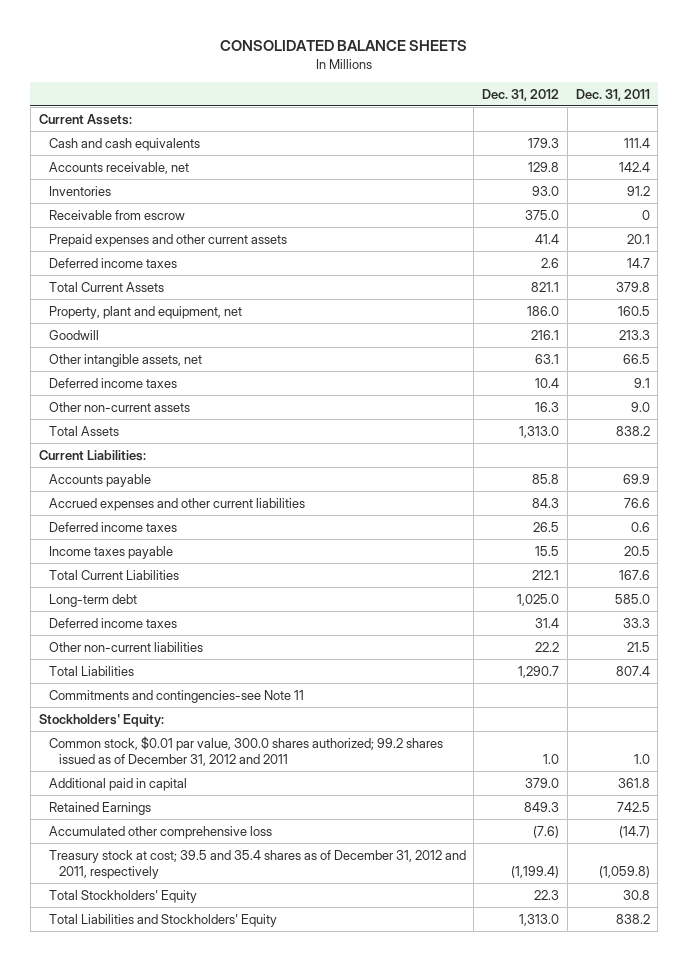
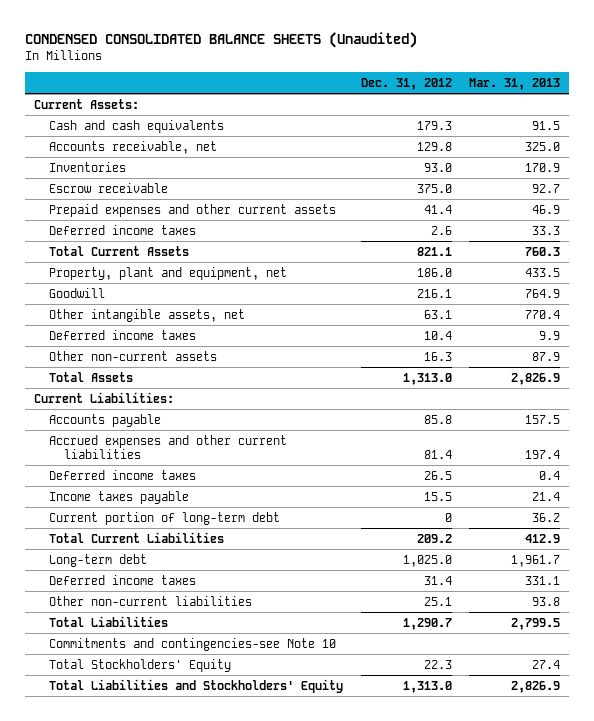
[220,39,468,51] CONSOLIDATED BALANCE SHEETS -> [25,32,418,49] CONDENSED CONSOLIDATED BALANCE SHEETS (Unaudited)
[575,88,650,101] Dec. 31, 2011 -> none
none -> [469,77,561,90] Mar. 31, 2013
[48,209,185,220] Receivable from escrow -> [48,182,168,193] Escrow receivable
[532,497,560,508] 84.3 -> [423,449,452,459] 81.4
none -> [48,511,280,525] Current portion of long-term debt
[532,569,560,580] 212.1 -> [416,533,452,543] 209.2
[535,641,560,652] 22.2 -> [423,596,452,606] 25.1
[38,713,164,727] Stockholders' Equity: -> none
[48,735,443,767] Common stock, $0.01 par value, 300.0 shares authorized; 99.2 shares issued as of December 31, 2012 and 2011 -> none
[48,777,187,791] Additional paid in capital -> none
[48,801,151,815] Retained Earnings -> none
[48,825,272,839] Accumulated other comprehensive loss -> none
[48,849,466,880] Treasury stock at cost; 39.5 and 35.4 shares as of December 31, 2012 and 2011, respectively -> none
[48,689,304,703] Commitments and contingencies-see Note 11 -> [48,637,336,651] Commitments and contingencies-see Note 10

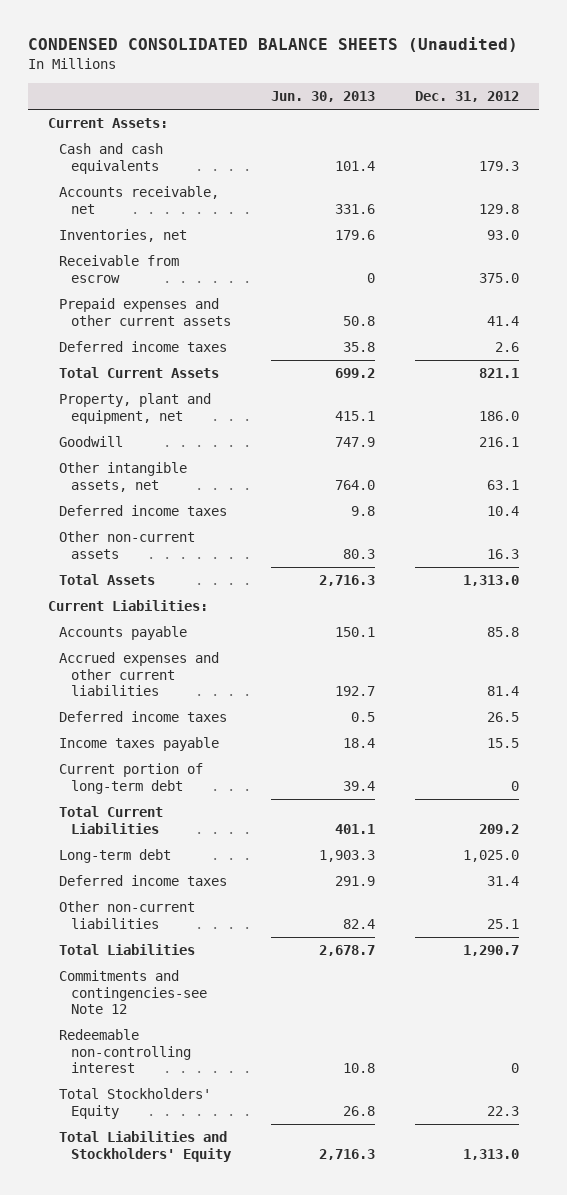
[469,77,561,90] Mar. 31, 2013 -> none
none -> [270,91,375,103] Jun. 30, 2013
[48,161,126,172] Inventories -> [59,229,188,243] Inventories, net
[48,182,168,193] Escrow receivable -> [59,255,180,283] Receivable from escrow
[48,637,336,651] Commitments and contingencies-see Note 10 -> [59,970,207,1014] Commitments and contingencies-see Note 12
none -> [59,1029,191,1073] Redeemable non-controlling interest

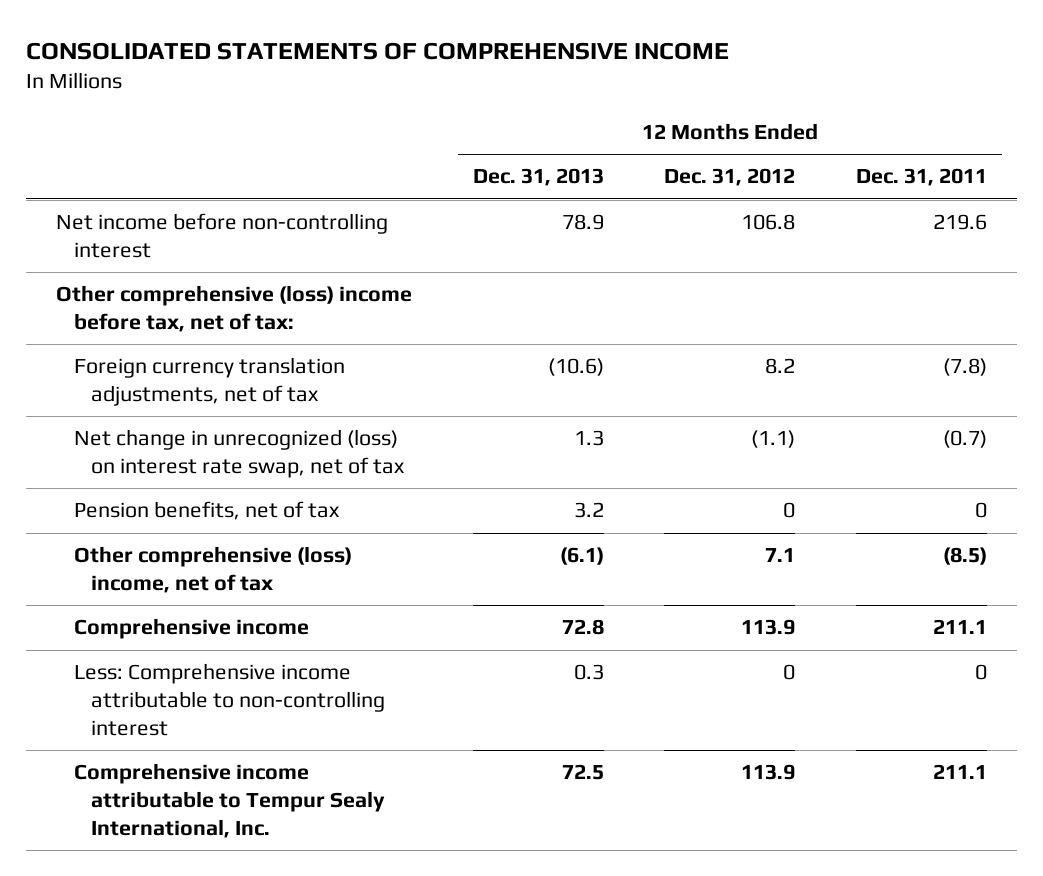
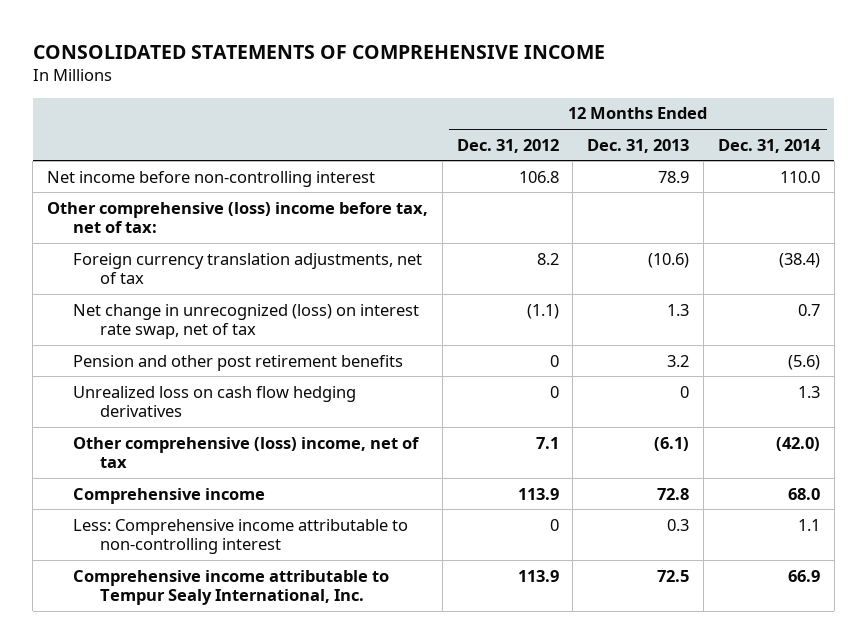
[855,168,987,187] Dec. 31, 2011 -> none
none -> [717,138,821,153] Dec. 31, 2014
[73,501,340,521] Pension benefits, net of tax -> [73,354,404,371] Pension and other post retirement benefits
none -> [73,385,357,418] Unrealized loss on cash flow hedging derivatives

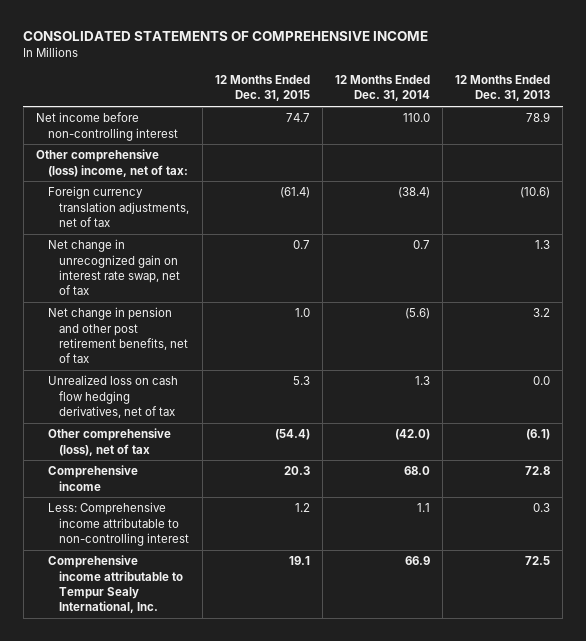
[456,138,559,153] Dec. 31, 2012 -> none
none -> [214,75,310,102] 12 Months Ended Dec. 31, 2015
[46,201,428,234] Other comprehensive (loss) income before tax, net of tax: -> [35,149,188,177] Other comprehensive (loss) income, net of tax:
[73,303,420,340] Net change in unrecognized (loss) on interest rate swap, net of tax -> [47,239,181,295] Net change in unrecognized gain on interest rate swap, net of tax
[73,354,404,371] Pension and other post retirement benefits -> [47,307,189,363] Net change in pension and other post retirement benefits, net of tax
[73,385,357,418] Unrealized loss on cash flow hedging derivatives -> [47,375,178,418] Unrealized loss on cash flow hedging derivatives, net of tax
[680,385,690,398] 0 -> [533,376,551,386] 0.0
[73,436,421,469] Other comprehensive (loss) income, net of tax -> [47,428,171,456] Other comprehensive (loss), net of tax

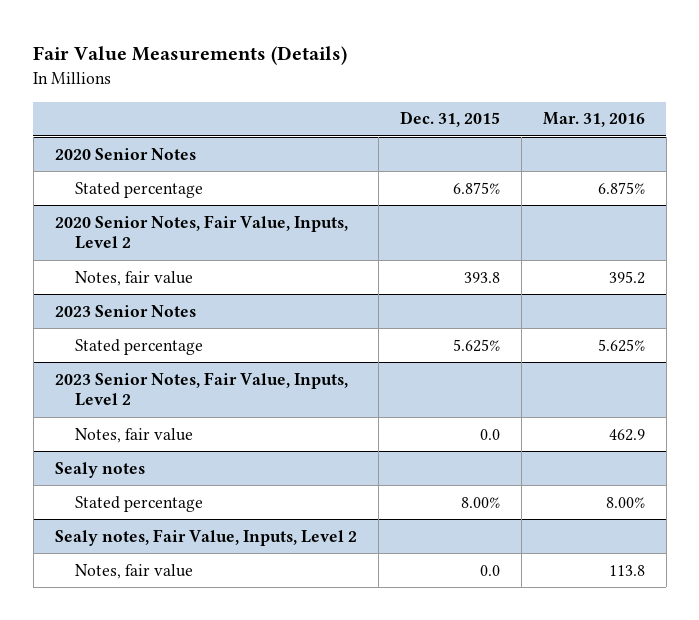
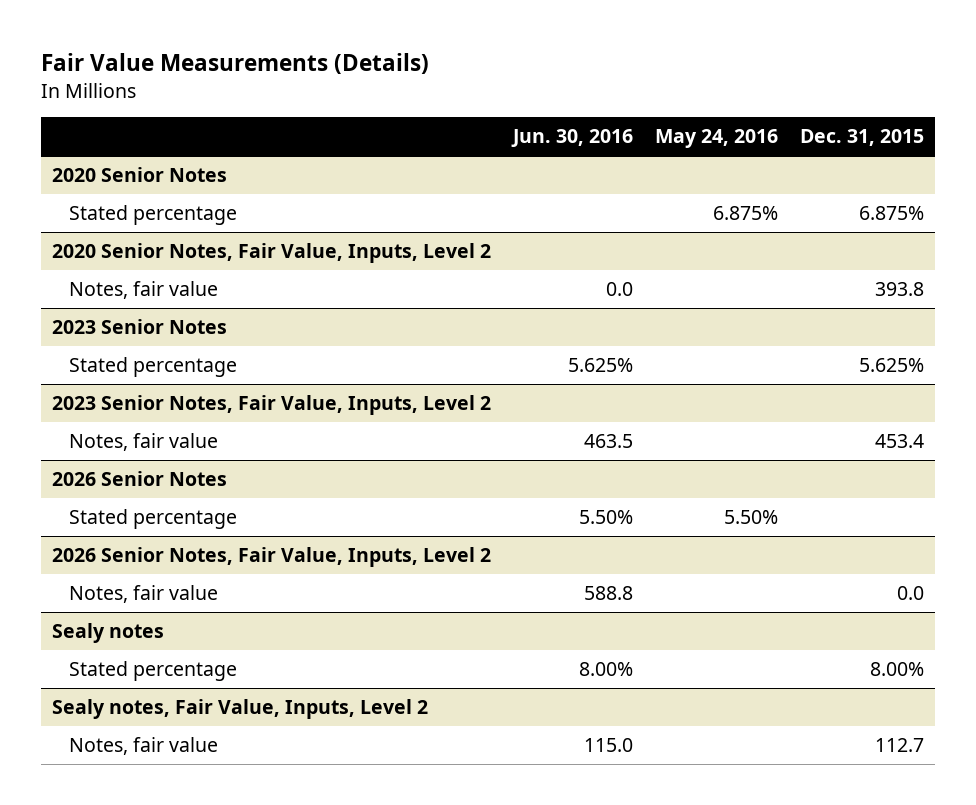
[542,112,645,128] Mar. 31, 2016 -> none
none -> [511,129,634,148] Jun. 30, 2016
none -> [654,129,778,149] May 24, 2016
none -> [69,433,219,452] Notes, fair value
none -> [52,471,228,487] 2026 Senior Notes
none -> [69,509,238,530] Stated percentage
none -> [52,547,492,568] 2026 Senior Notes, Fair Value, Inputs, Level 2
[479,564,500,576] 0.0 -> [874,738,924,753] 112.7

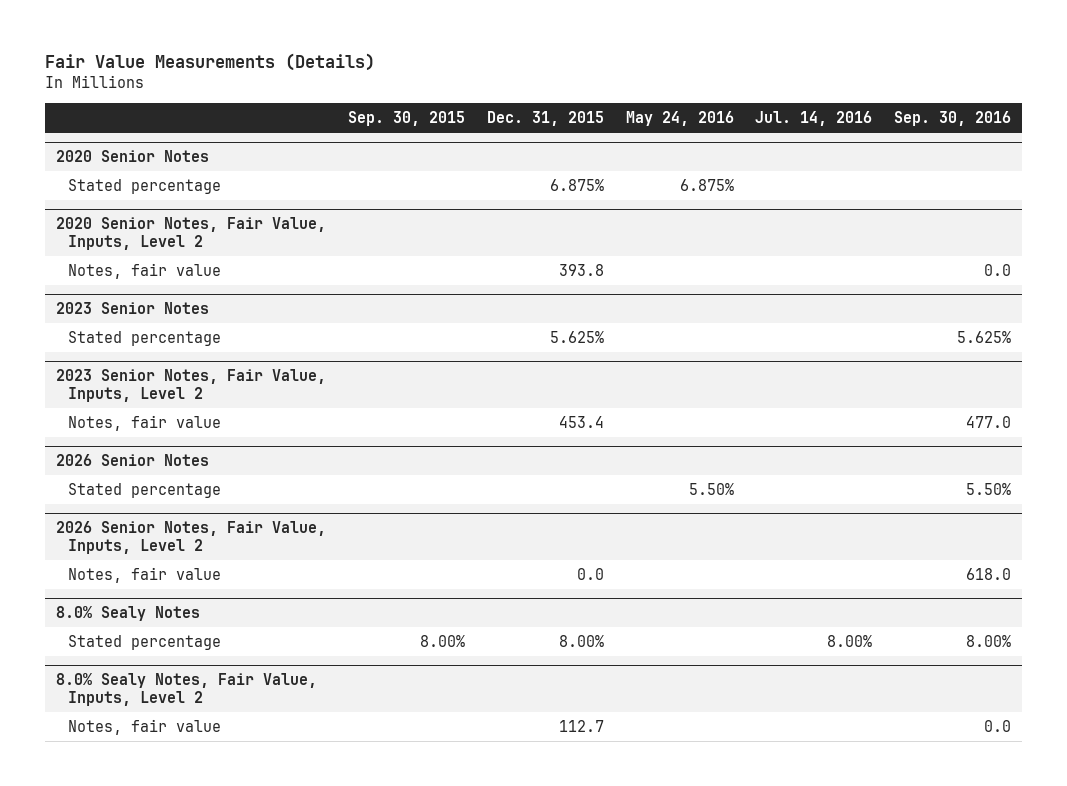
[511,129,634,148] Jun. 30, 2016 -> none
none -> [347,111,465,127] Sep. 30, 2015
none -> [755,111,873,127] Jul. 14, 2016
none -> [894,111,1012,127] Sep. 30, 2016
[52,623,165,644] Sealy notes -> [55,605,200,621] 8.0% Sealy Notes
[52,699,429,720] Sealy notes, Fair Value, Inputs, Level 2 -> [55,672,317,706] 8.0% Sealy Notes, Fair Value, Inputs, Level 2

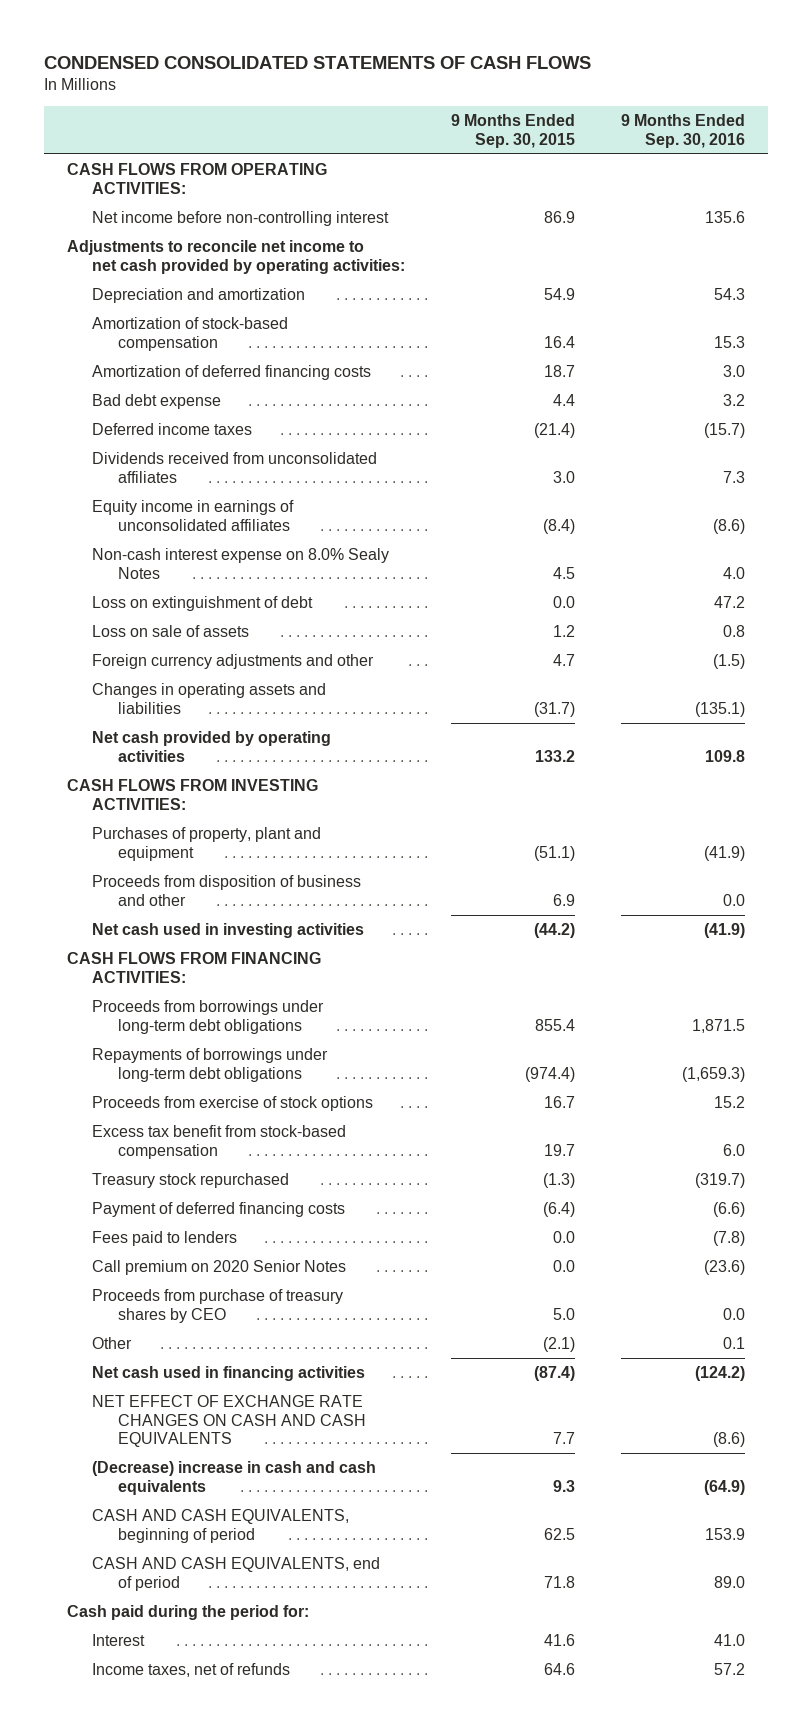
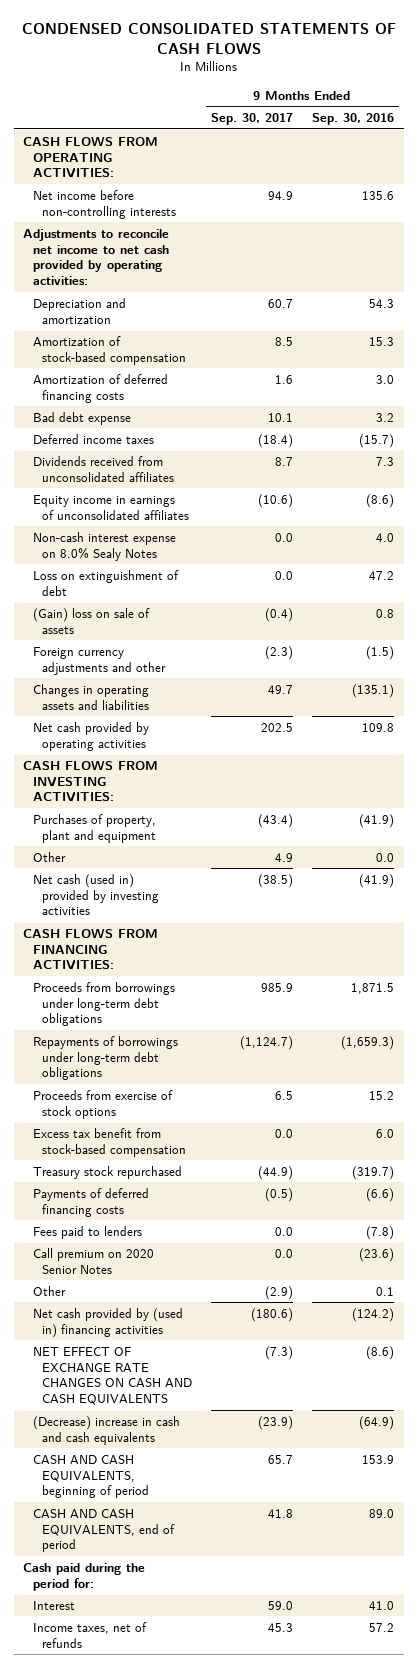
[451,114,576,148] 9 Months Ended Sep. 30, 2015 -> none
none -> [210,113,293,126] Sep. 30, 2017
[92,211,390,227] Net income before non-controlling interest -> [32,189,176,219] Net income before non-controlling interests
[92,625,250,638] Loss on sale of assets -> [32,607,150,634] (Gain) loss on sale of assets
[92,875,362,906] Proceeds from disposition of business and other -> none
none -> [32,851,66,862] Other
[92,923,365,939] Net cash used in investing activities -> [32,873,159,916] Net cash (used in) provided by investing activities
[92,1202,346,1218] Payment of deferred financing costs -> [32,1187,149,1217] Payments of deferred financing costs
[92,1289,344,1323] Proceeds from purchase of treasury shares by CEO -> none
[92,1366,366,1382] Net cash used in financing activities -> [32,1307,183,1338] Net cash provided by (used in) financing activities

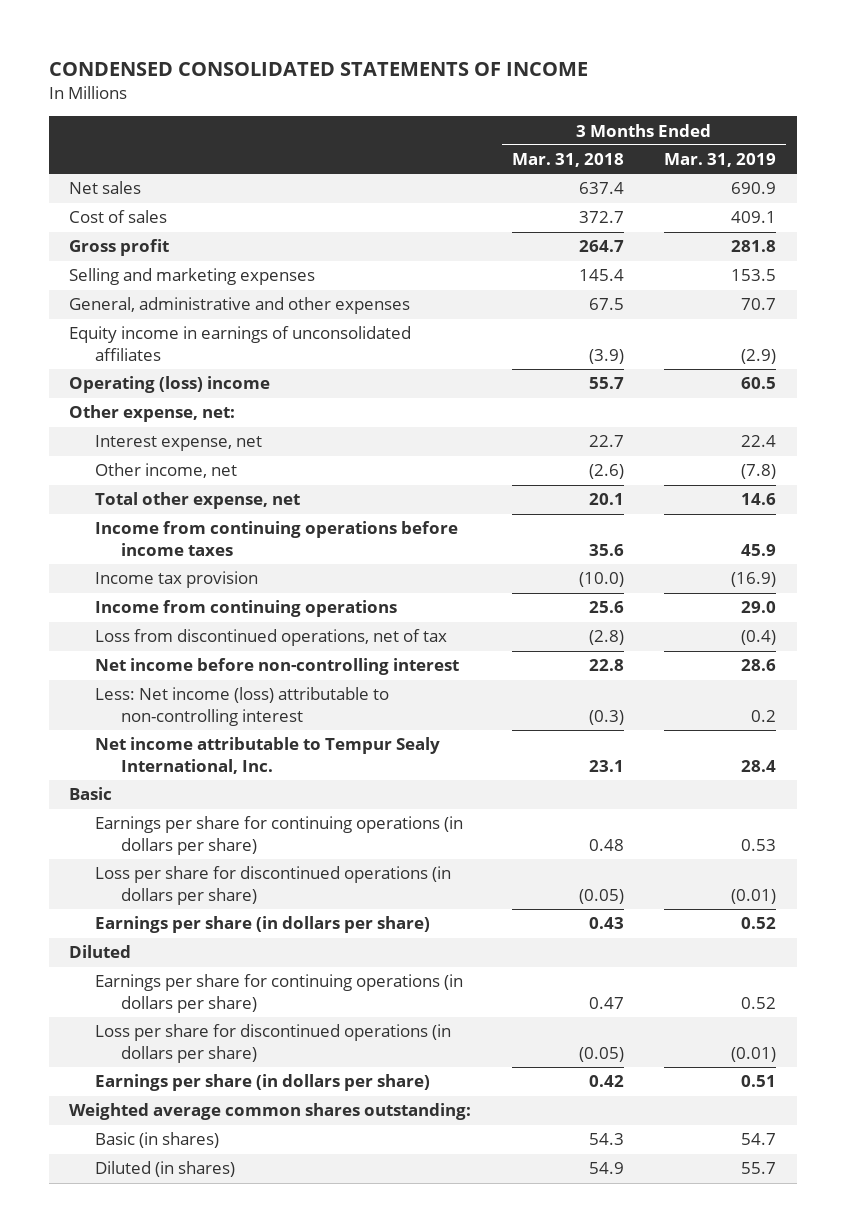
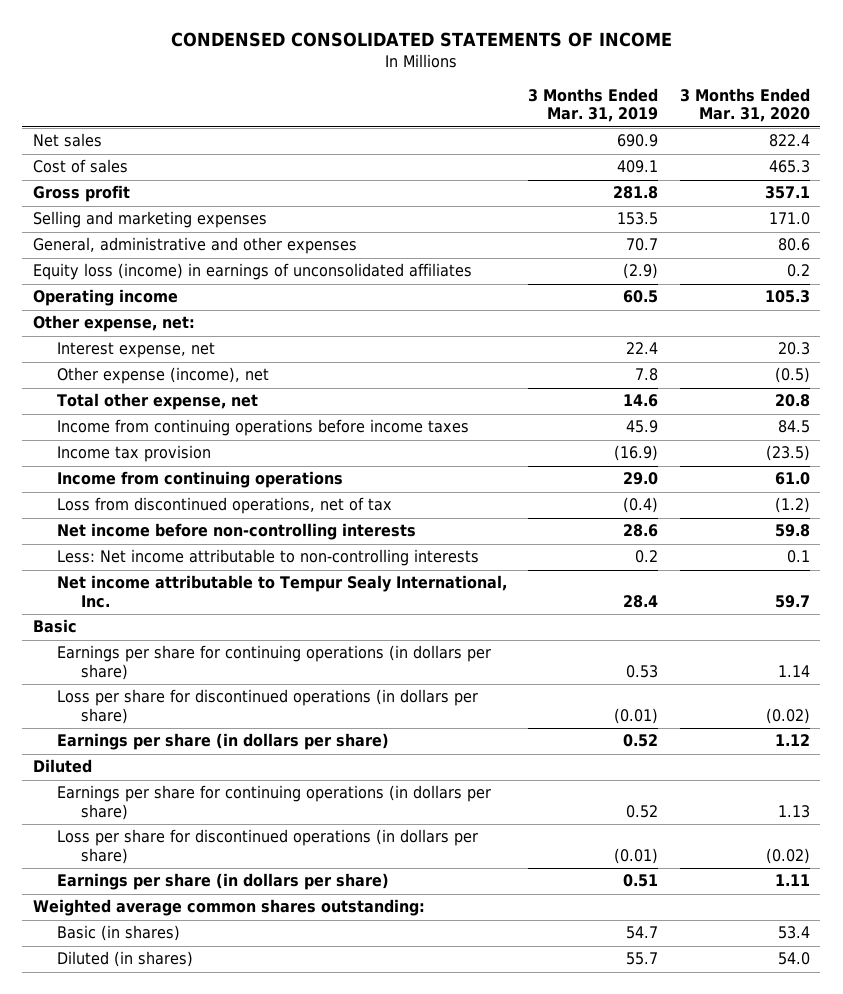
[511,153,624,168] Mar. 31, 2018 -> none
none -> [679,87,810,123] 3 Months Ended Mar. 31, 2020
[69,326,412,361] Equity income in earnings of unconsolidated affiliates -> [33,263,473,281] Equity loss (income) in earnings of unconsolidated affiliates
[69,376,271,394] Operating (loss) income -> [33,289,179,307] Operating income
[95,463,238,479] Other income, net -> [56,367,269,385] Other expense (income), net
[741,464,777,480] (7.8) -> [635,368,659,382] 7.8
[95,658,460,676] Net income before non-controlling interest -> [56,523,416,541] Net income before non-controlling interests
[95,687,390,726] Less: Net income (loss) attributable to non-controlling interest -> [56,549,479,567] Less: Net income attributable to non-controlling interests

